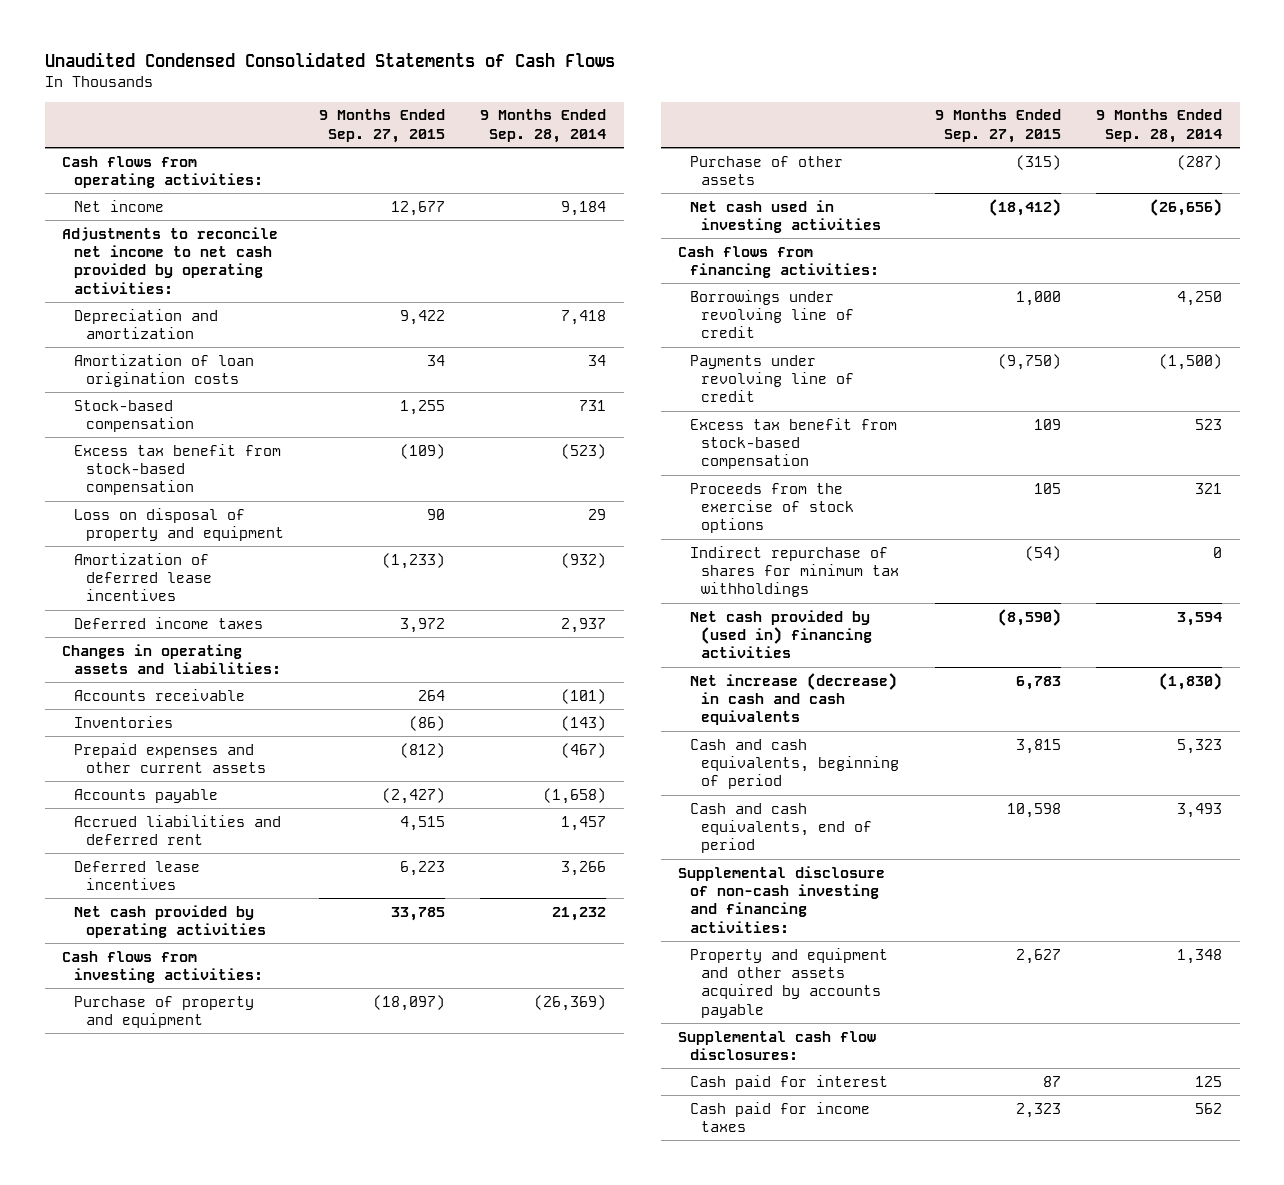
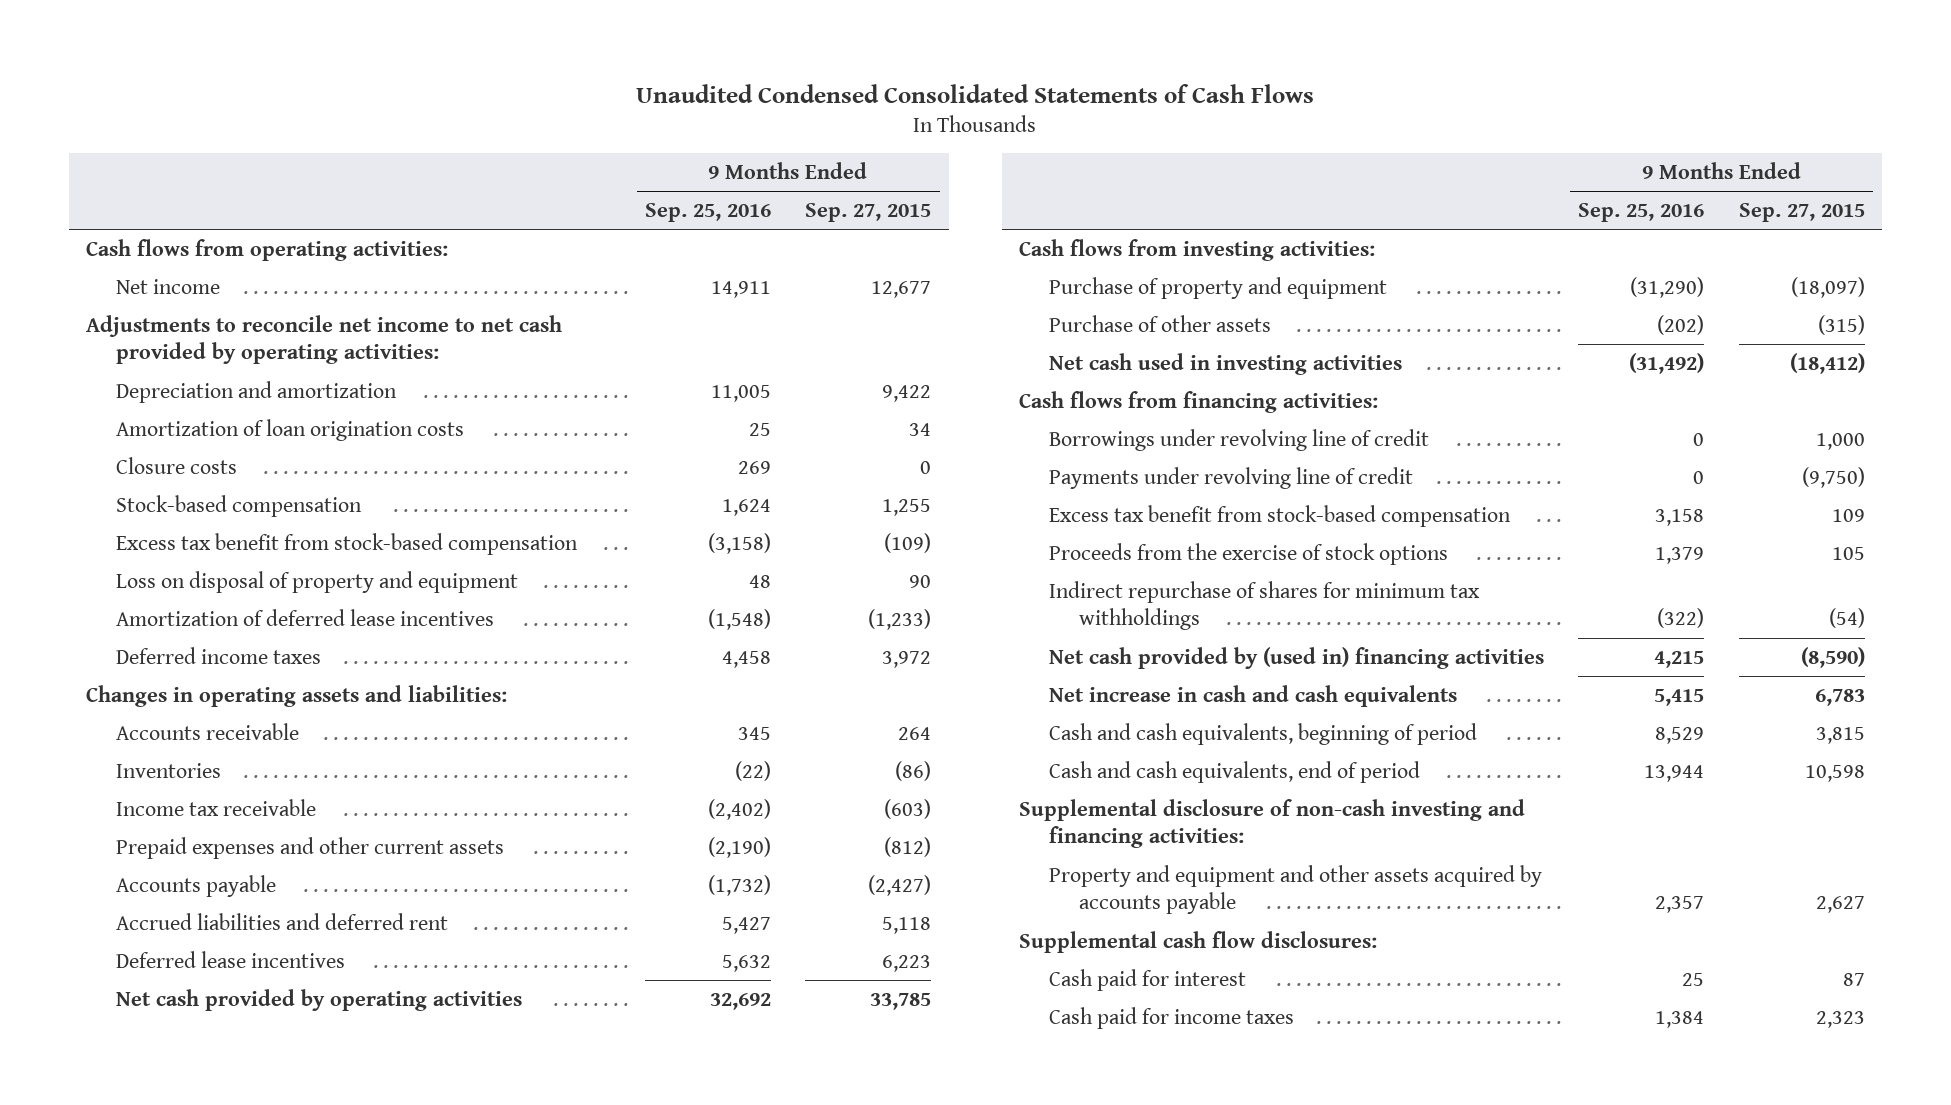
[480,109,607,143] 9 Months Ended Sep. 28, 2014 -> none
none -> [645,202,772,222] Sep. 25, 2016
none -> [116,456,238,474] Closure costs
none -> [116,798,317,816] Income tax receivable
[399,815,445,831] 4,515 -> [882,916,932,934] 5,118
[689,672,897,726] Net increase (decrease) in cash and cash equivalents -> [1049,684,1458,707] Net increase in cash and cash equivalents

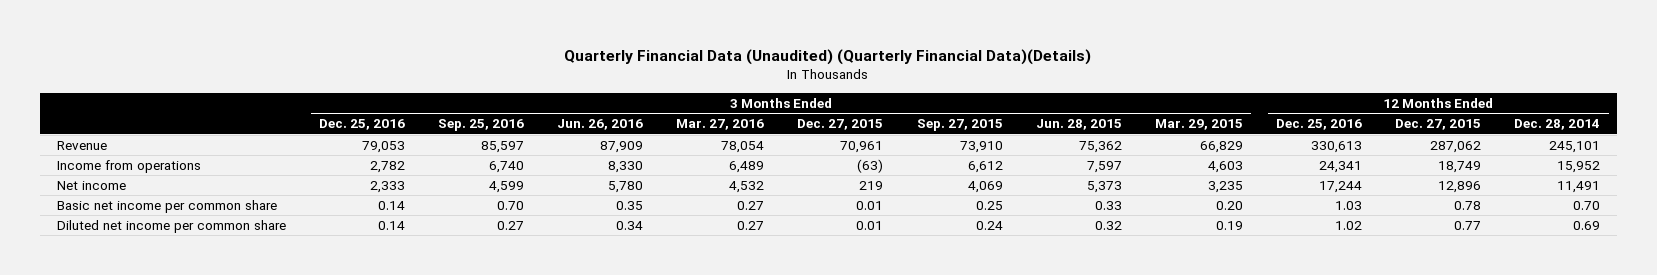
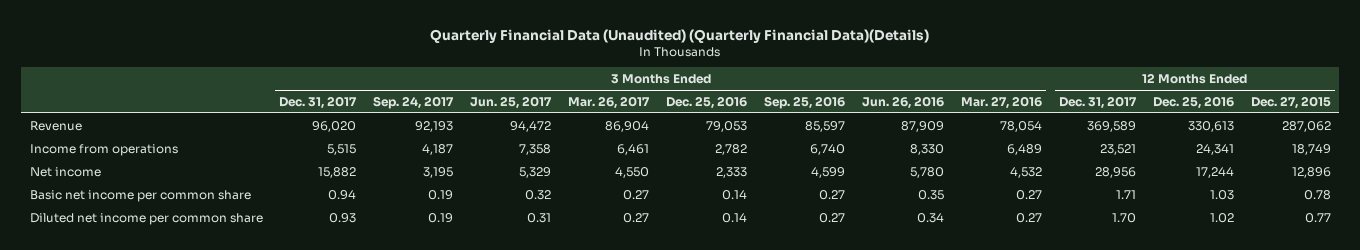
[797,119,884,131] Dec. 27, 2015 -> none
[916,119,1003,132] Sep. 27, 2015 -> none
[1035,119,1122,131] Jun. 28, 2015 -> none
[1154,119,1243,131] Mar. 29, 2015 -> none
[1514,119,1601,131] Dec. 28, 2014 -> none
none -> [279,95,358,109] Dec. 31, 2017
none -> [373,95,455,109] Sep. 24, 2017
none -> [470,95,553,109] Jun. 25, 2017
none -> [568,95,651,109] Mar. 26, 2017
none -> [1058,95,1137,109] Dec. 31, 2017
[496,200,524,210] 0.70 -> [819,189,846,200] 0.27

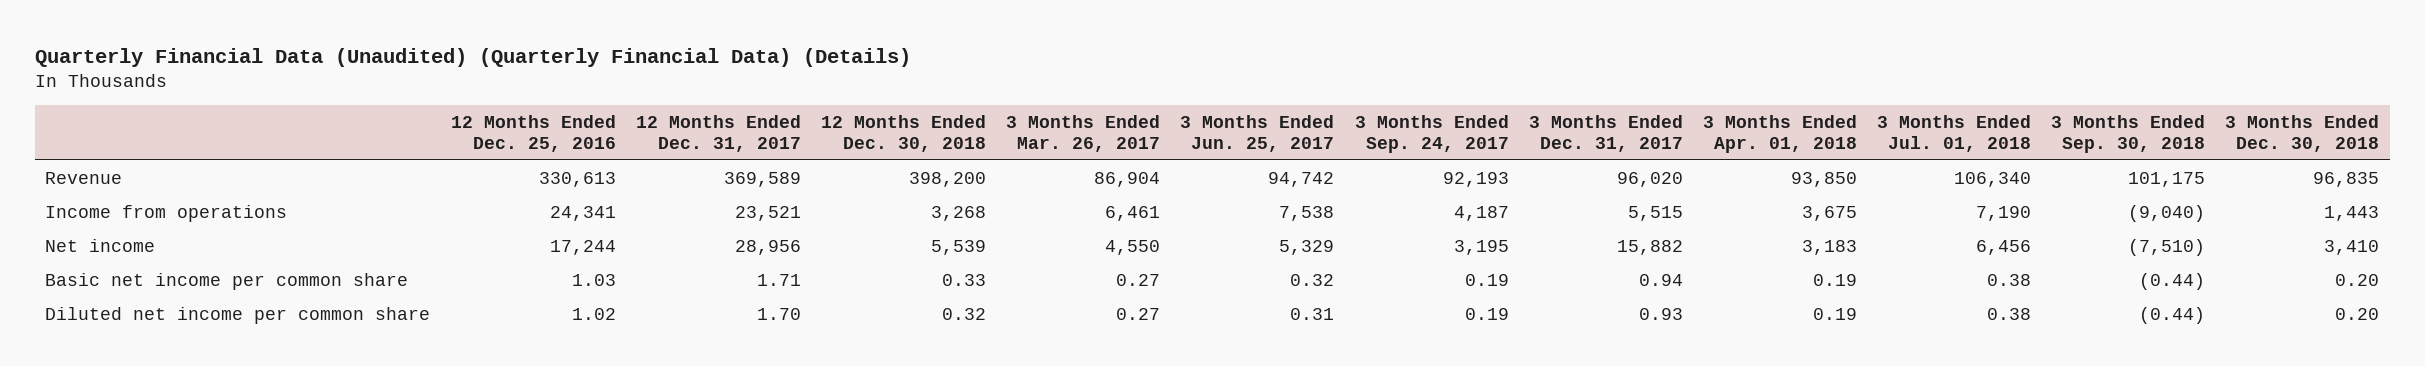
[430,28,930,43] Quarterly Financial Data (Unaudited) (Quarterly Financial Data)(Details) -> [35,48,912,68] Quarterly Financial Data (Unaudited) (Quarterly Financial Data) (Details)
[666,95,748,109] Dec. 25, 2016 -> none
[764,95,846,109] Sep. 25, 2016 -> none
[862,95,945,109] Jun. 26, 2016 -> none
[960,95,1042,109] Mar. 27, 2016 -> none
[1250,95,1331,109] Dec. 27, 2015 -> none
none -> [820,114,986,152] 12 Months Ended Dec. 30, 2018
none -> [1702,114,1857,153] 3 Months Ended Apr. 01, 2018
none -> [1877,114,2032,152] 3 Months Ended Jul. 01, 2018
none -> [2051,114,2206,153] 3 Months Ended Sep. 30, 2018
none -> [2225,114,2380,152] 3 Months Ended Dec. 30, 2018
[510,120,552,132] 94,472 -> [1268,171,1335,187] 94,742
[519,143,552,155] 7,358 -> [1279,205,1335,221] 7,538

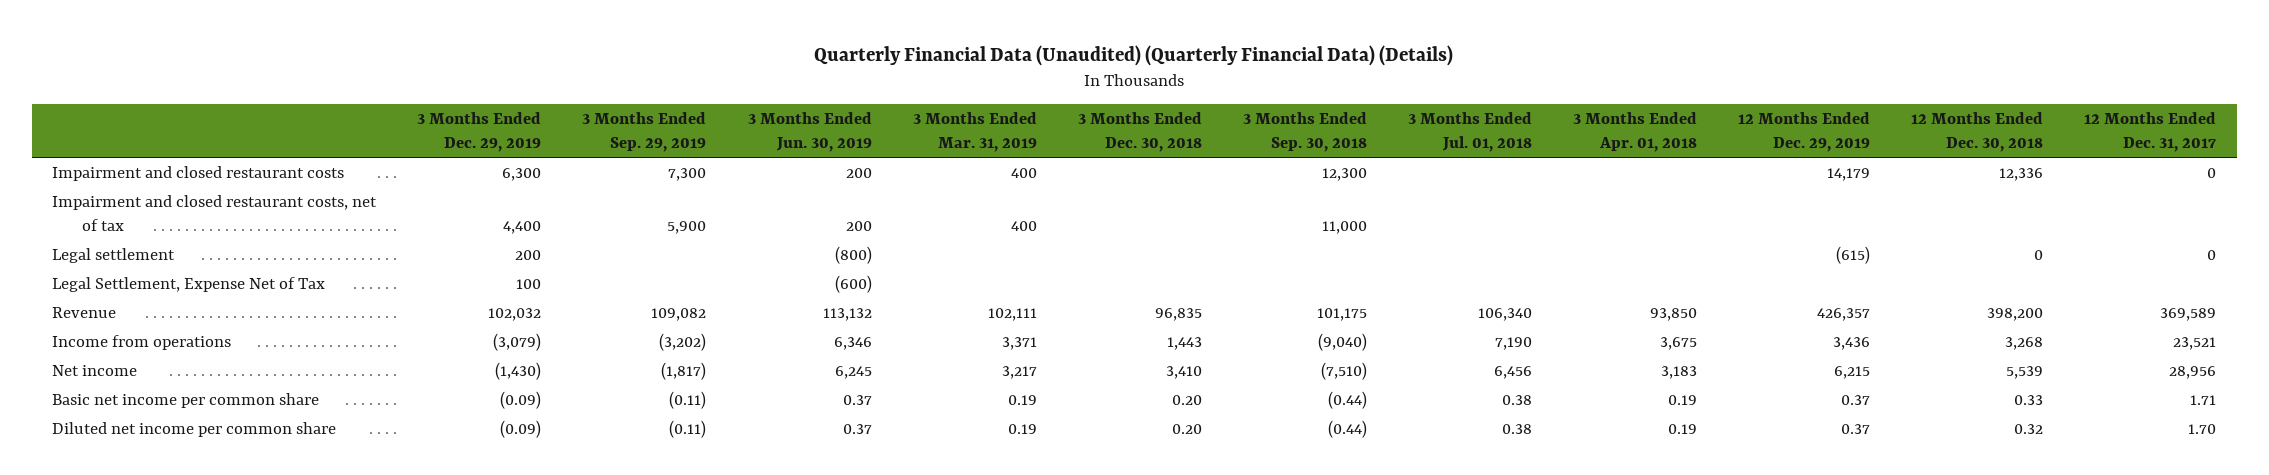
[450,114,616,152] 12 Months Ended Dec. 25, 2016 -> none
[1006,114,1161,152] 3 Months Ended Mar. 26, 2017 -> none
[1180,114,1335,152] 3 Months Ended Jun. 25, 2017 -> none
[1354,114,1509,153] 3 Months Ended Sep. 24, 2017 -> none
[1528,114,1683,152] 3 Months Ended Dec. 31, 2017 -> none
none -> [417,112,542,153] 3 Months Ended Dec. 29, 2019
none -> [582,112,707,153] 3 Months Ended Sep. 29, 2019
none -> [747,112,872,153] 3 Months Ended Jun. 30, 2019
none -> [912,112,1037,153] 3 Months Ended Mar. 31, 2019
none -> [1738,112,1871,153] 12 Months Ended Dec. 29, 2019
none -> [52,165,345,181] Impairment and closed restaurant costs
none -> [52,194,378,231] Impairment and closed restaurant costs, net of tax
none -> [52,247,176,263] Legal settlement
none -> [52,276,326,292] Legal Settlement, Expense Net of Tax

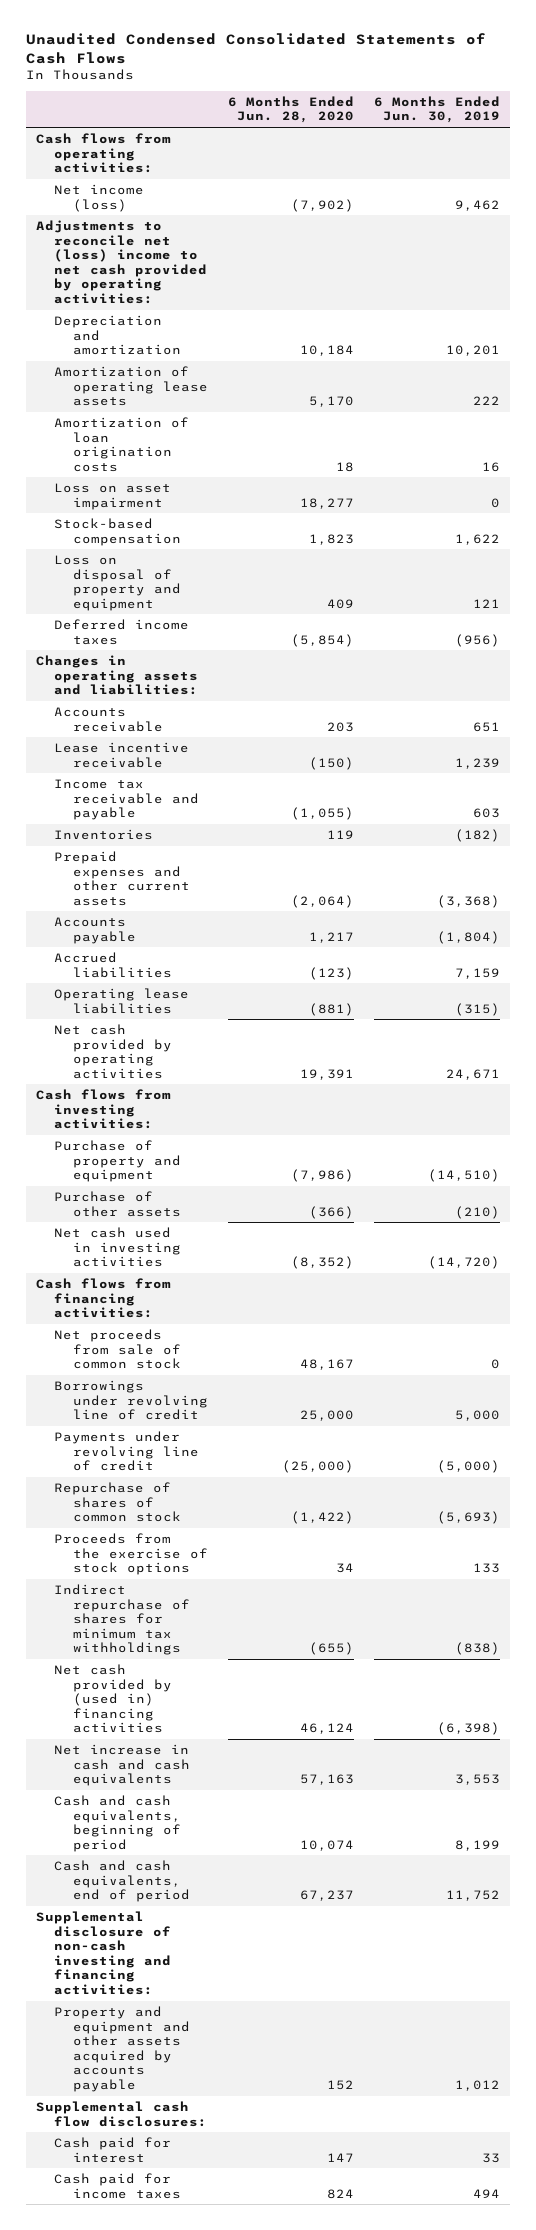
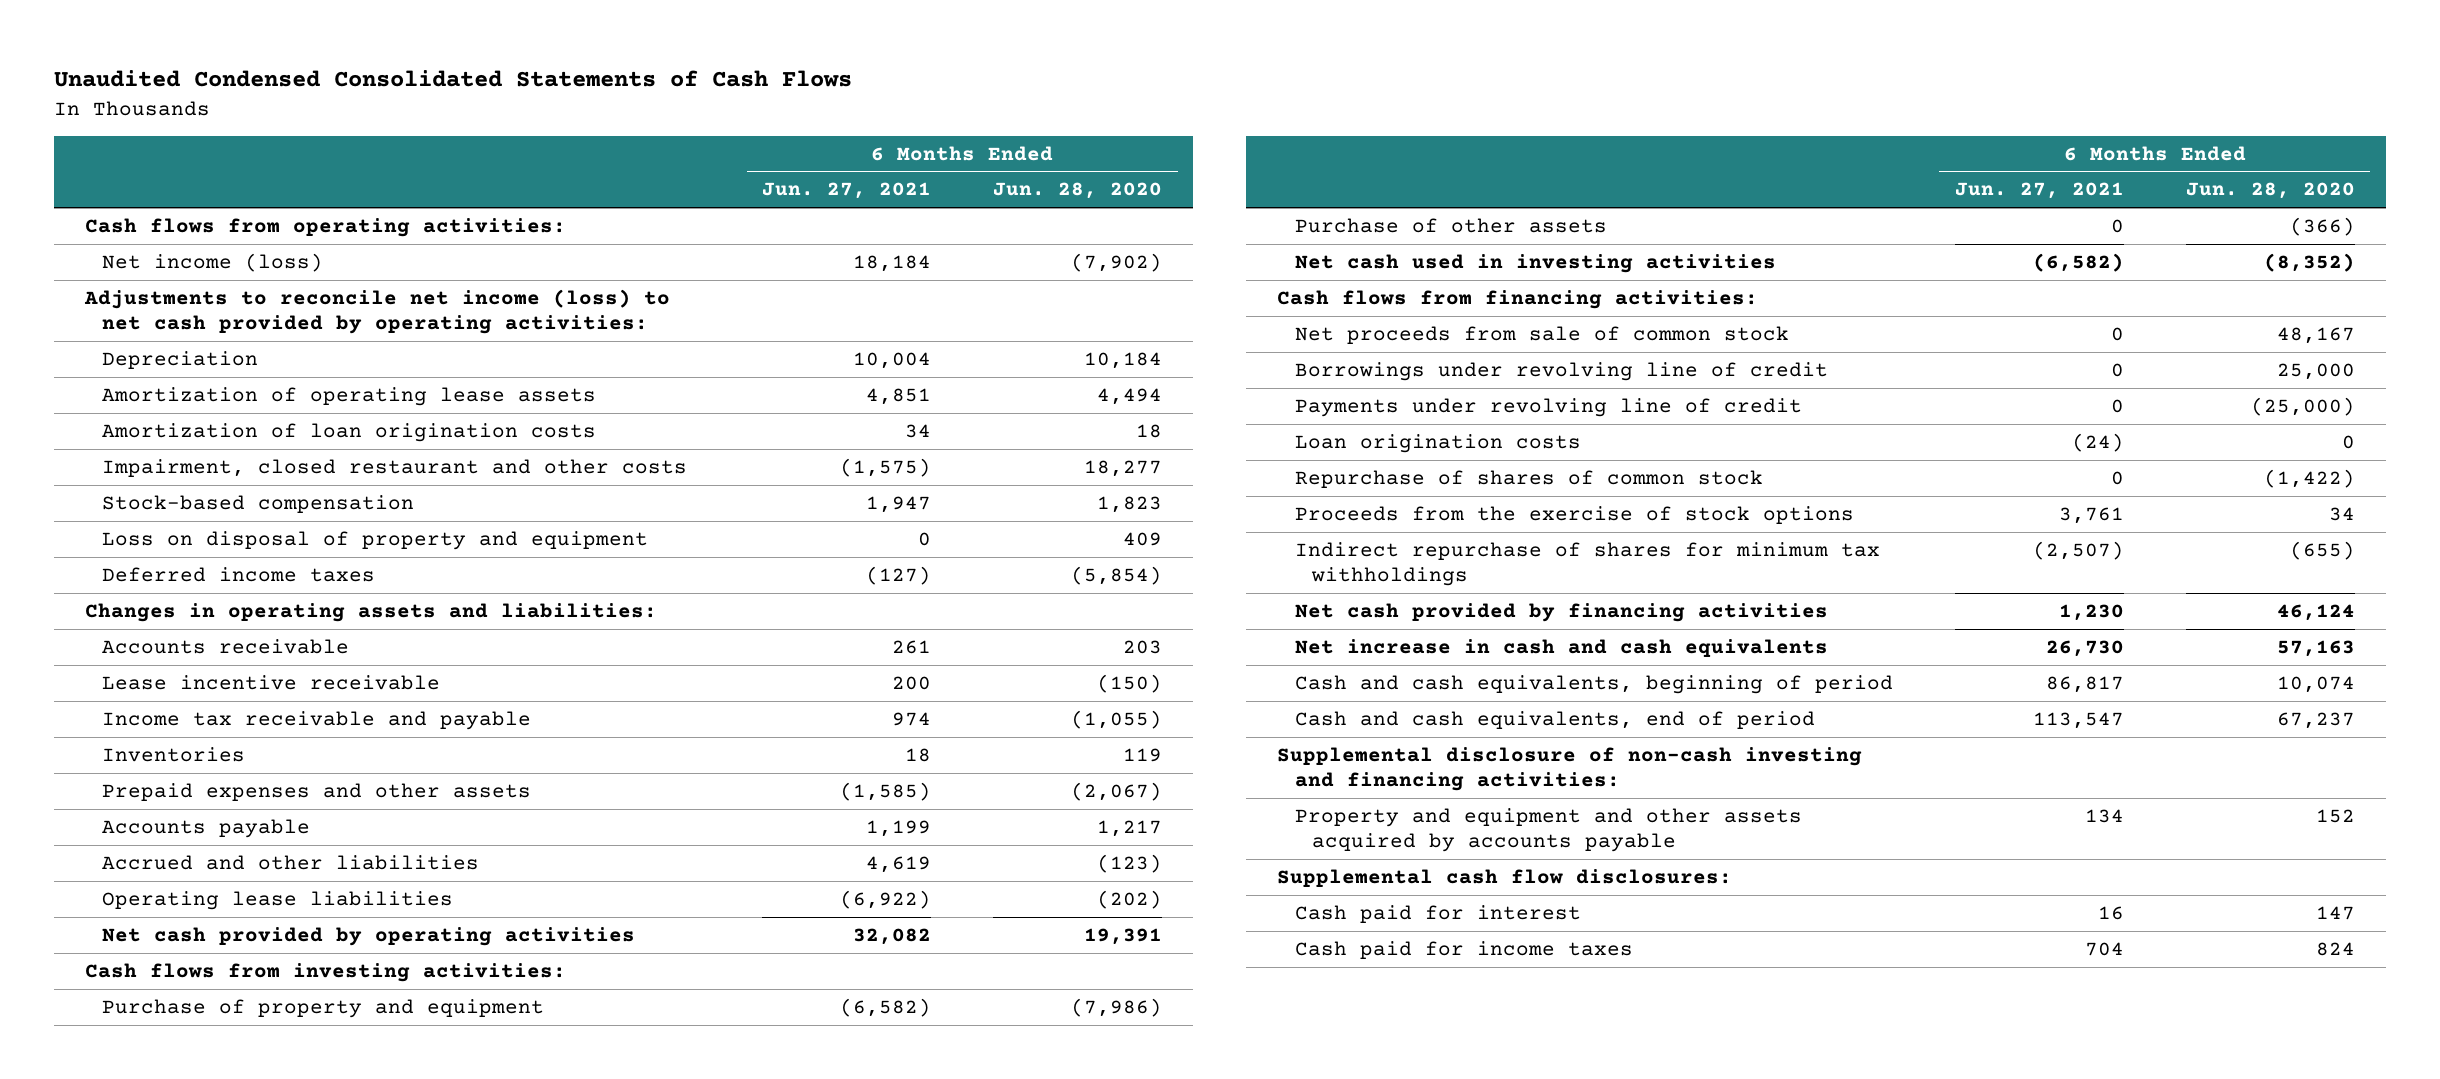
[374,95,501,124] 6 Months Ended Jun. 30, 2019 -> none
none -> [762,182,932,200] Jun. 27, 2021
[35,219,208,305] Adjustments to reconcile net (loss) income to net cash provided by operating activities: -> [83,288,670,335] Adjustments to reconcile net income (loss) to net cash provided by operating activities:
[54,314,181,356] Depreciation and amortization -> [102,350,259,369] Depreciation
[308,396,354,408] 5,170 -> [1097,387,1163,405] 4,494
[54,482,172,510] Loss on asset impairment -> [102,458,688,477] Impairment, closed restaurant and other costs
[54,850,190,906] Prepaid expenses and other current assets -> [102,782,532,801] Prepaid expenses and other assets
[290,894,354,908] (2,064) -> [1071,781,1163,801] (2,067)
[54,951,172,978] Accrued liabilities -> [102,854,480,870] Accrued and other liabilities
[308,1002,354,1016] (881) -> [1097,889,1163,909] (202)
none -> [1294,433,1581,453] Loan origination costs
[54,1663,172,1734] Net cash provided by (used in) financing activities -> [1294,602,1828,622] Net cash provided by financing activities

